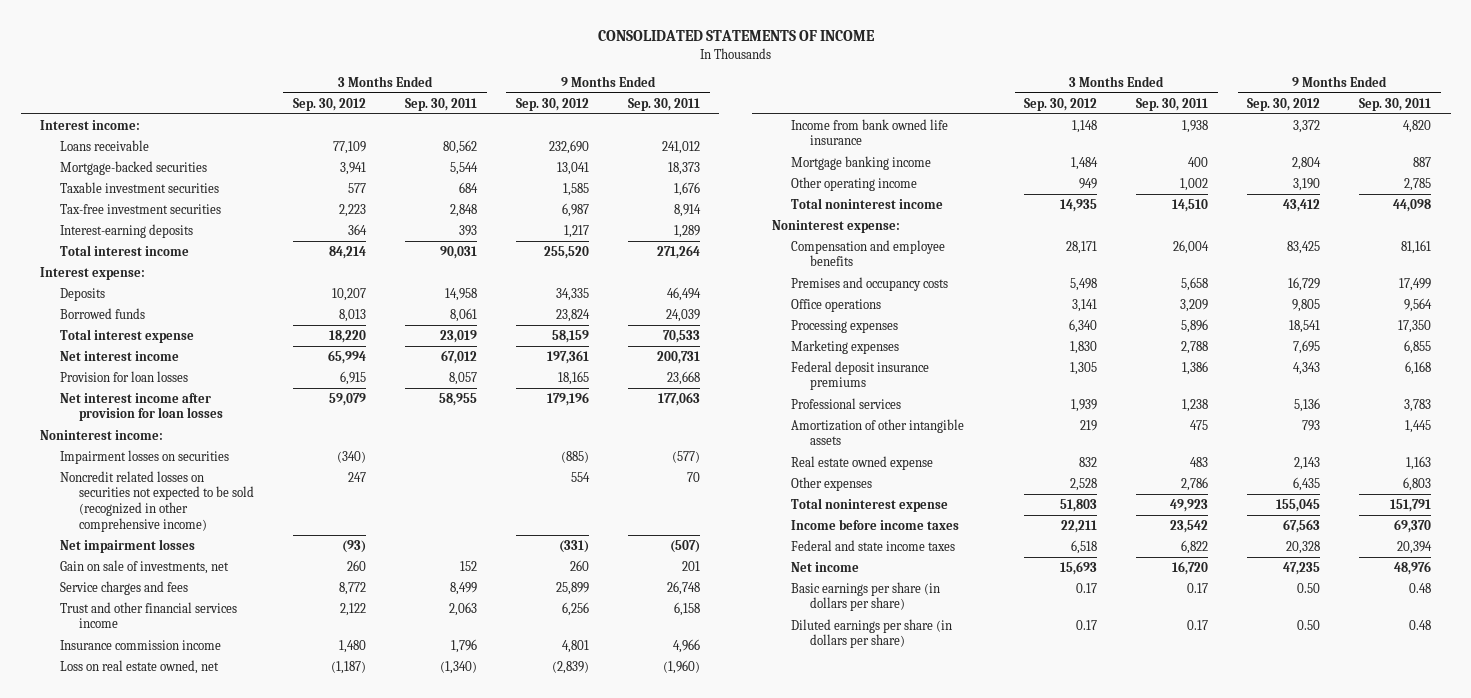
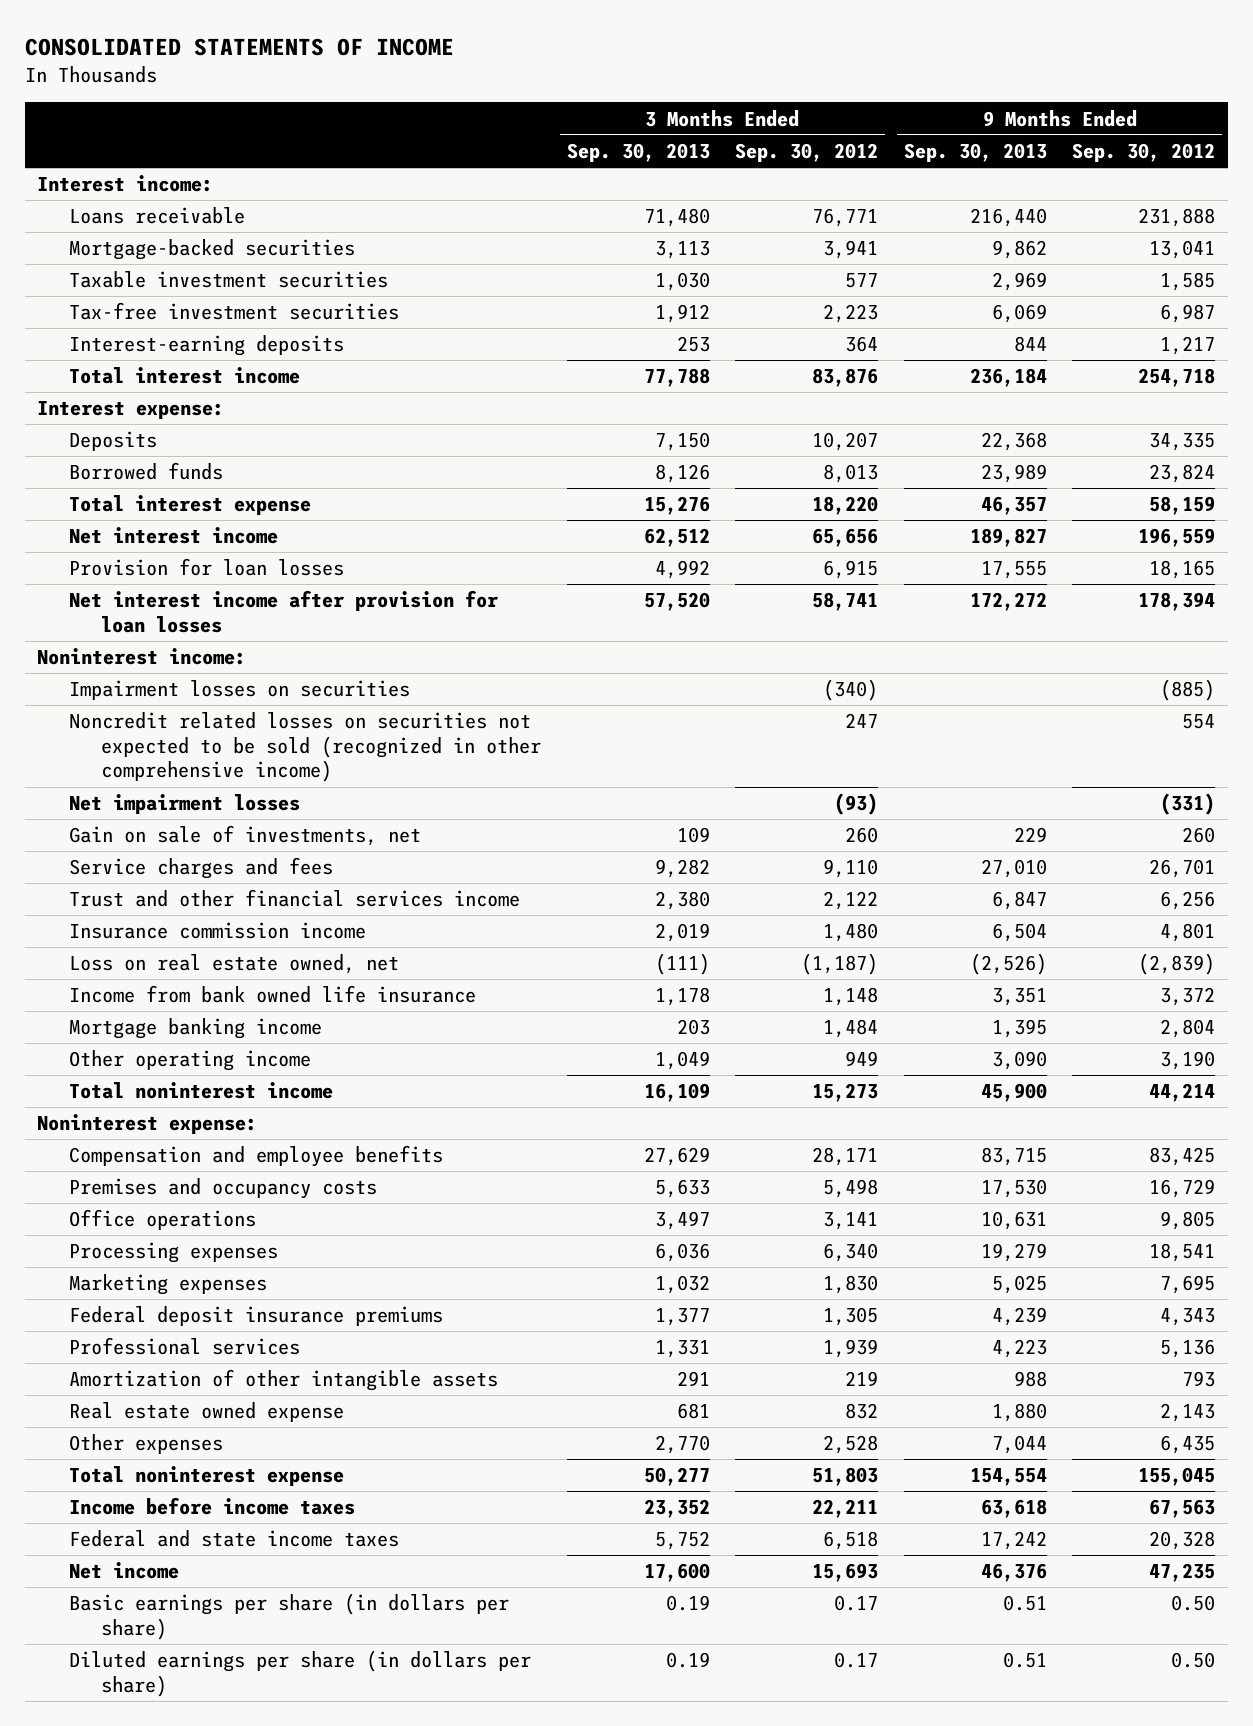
[404,97,477,111] Sep. 30, 2011 -> none
[627,97,700,111] Sep. 30, 2011 -> none
none -> [566,142,710,162] Sep. 30, 2013
none -> [903,142,1047,162] Sep. 30, 2013
[332,140,366,154] 77,109 -> [812,208,879,228] 76,771
[548,139,589,154] 232,690 -> [1138,208,1216,228] 231,888
[328,245,366,259] 84,214 -> [812,368,879,388] 83,876
[543,245,589,259] 255,520 -> [1138,368,1216,388] 254,718
[327,349,366,364] 65,994 -> [812,528,879,548] 65,656
[546,349,589,364] 197,361 -> [1138,528,1216,548] 196,559
[328,392,366,406] 59,079 -> [812,592,879,612] 58,741
[546,391,589,406] 179,196 -> [1138,592,1216,612] 178,394
[338,581,366,595] 8,772 -> [823,859,879,879] 9,110
[555,581,589,595] 25,899 -> [1149,859,1216,879] 26,701
[1060,198,1098,212] 14,935 -> [812,1083,879,1103] 15,273
[1283,198,1321,212] 43,412 -> [1149,1083,1216,1103] 44,214

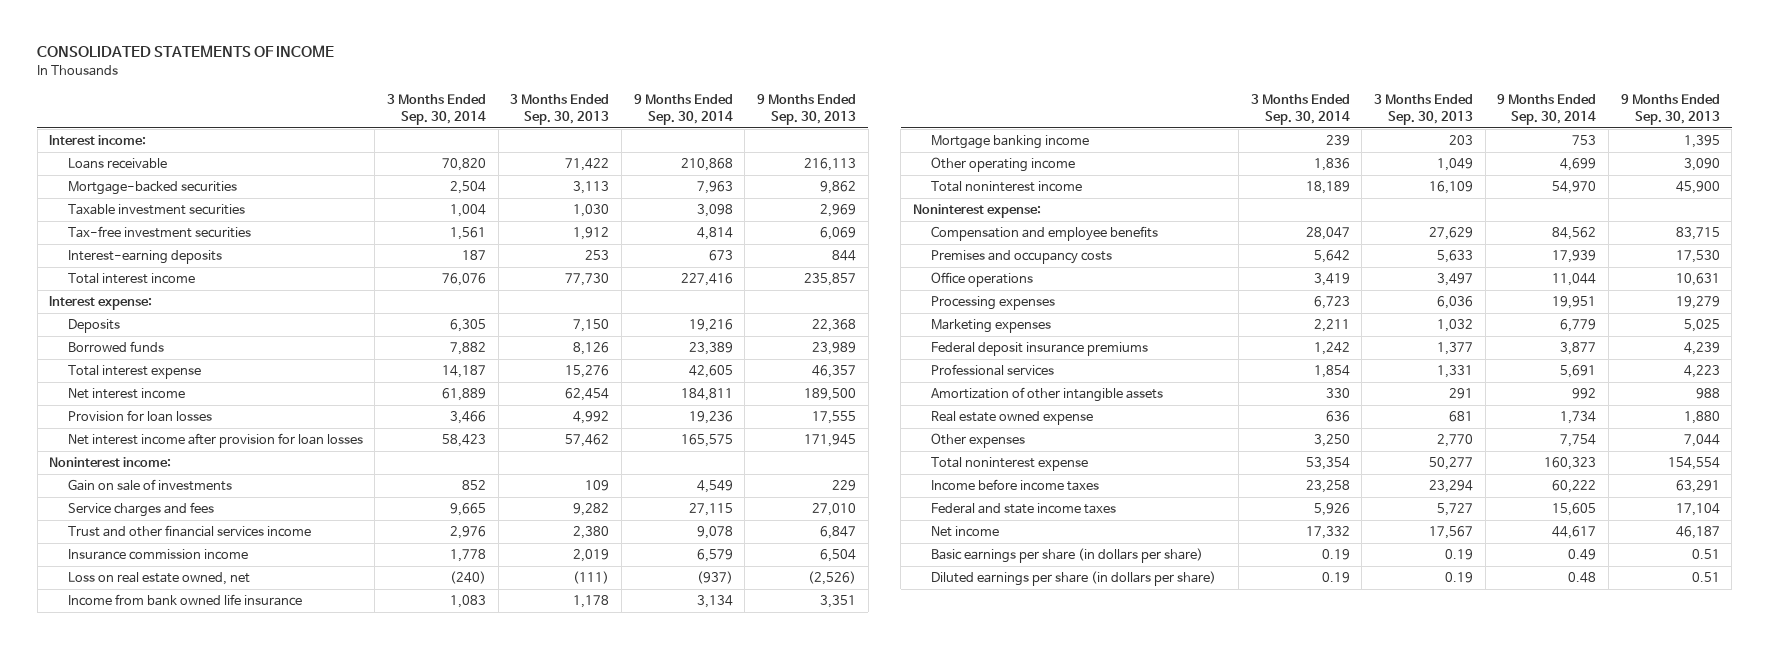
[735,142,879,162] Sep. 30, 2012 -> none
[1072,142,1216,162] Sep. 30, 2012 -> none
none -> [386,94,486,125] 3 Months Ended Sep. 30, 2014
none -> [633,94,733,125] 9 Months Ended Sep. 30, 2014
[643,208,710,228] 71,480 -> [565,158,610,172] 71,422
[969,208,1047,228] 216,440 -> [803,158,856,172] 216,113
[643,368,710,388] 77,788 -> [565,273,610,287] 77,730
[969,368,1047,388] 236,184 -> [803,273,856,287] 235,857
[643,528,710,548] 62,512 -> [565,388,610,402] 62,454
[969,528,1047,548] 189,827 -> [803,388,856,402] 189,500
[643,592,710,612] 57,520 -> [565,434,610,448] 57,462
[969,592,1047,612] 172,272 -> [803,434,856,448] 171,945
[69,680,411,701] Impairment losses on securities -> none
[69,712,542,783] Noncredit related losses on securities not expected to be sold (recognized in other comprehensive income) -> none
[69,794,301,815] Net impairment losses -> none
[69,825,422,847] Gain on sale of investments, net -> [67,479,232,492] Gain on sale of investments
[643,1499,710,1519] 23,352 -> [1429,480,1474,494] 23,294
[980,1499,1047,1519] 63,618 -> [1675,480,1720,494] 63,291
[654,1531,710,1551] 5,752 -> [1437,503,1474,517] 5,727
[980,1531,1047,1551] 17,242 -> [1675,503,1720,517] 17,104
[643,1563,710,1583] 17,600 -> [1429,526,1474,540] 17,567
[980,1563,1047,1583] 46,376 -> [1675,526,1720,540] 46,187

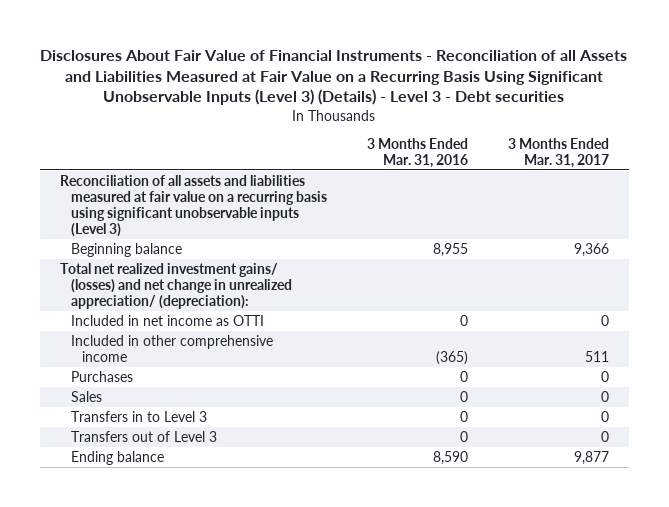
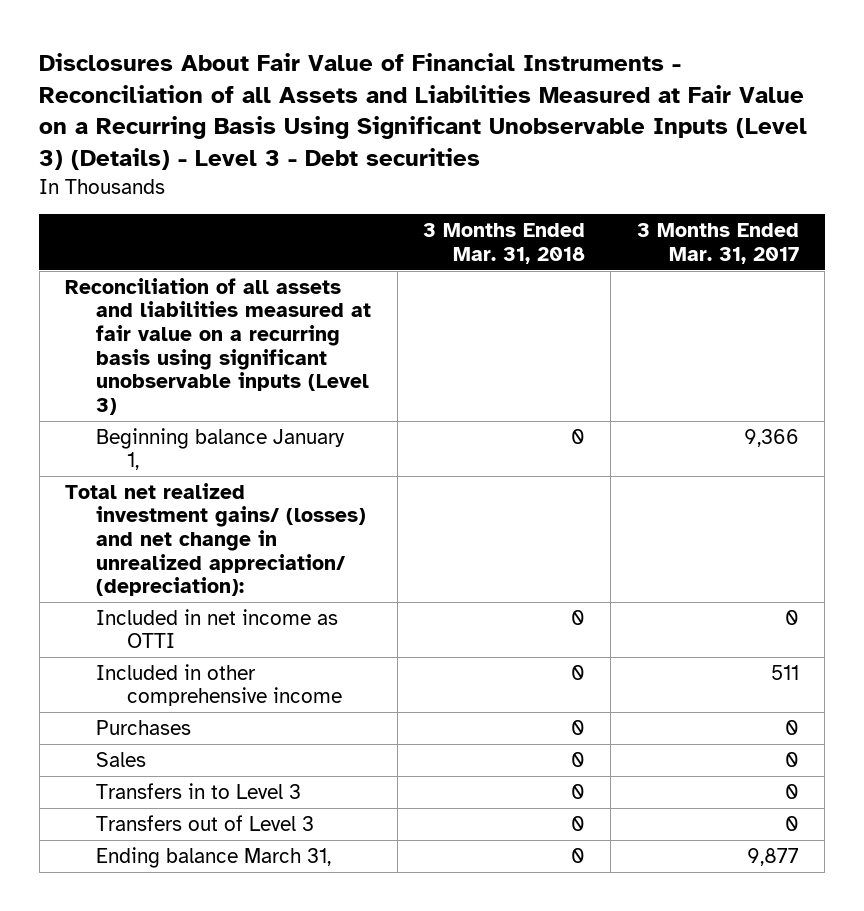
[366,137,468,168] 3 Months Ended Mar. 31, 2016 -> none
none -> [423,223,586,264] 3 Months Ended Mar. 31, 2018
[70,242,182,257] Beginning balance -> [96,427,346,471] Beginning balance January 1,
[70,450,164,465] Ending balance -> [96,846,332,868] Ending balance March 31,

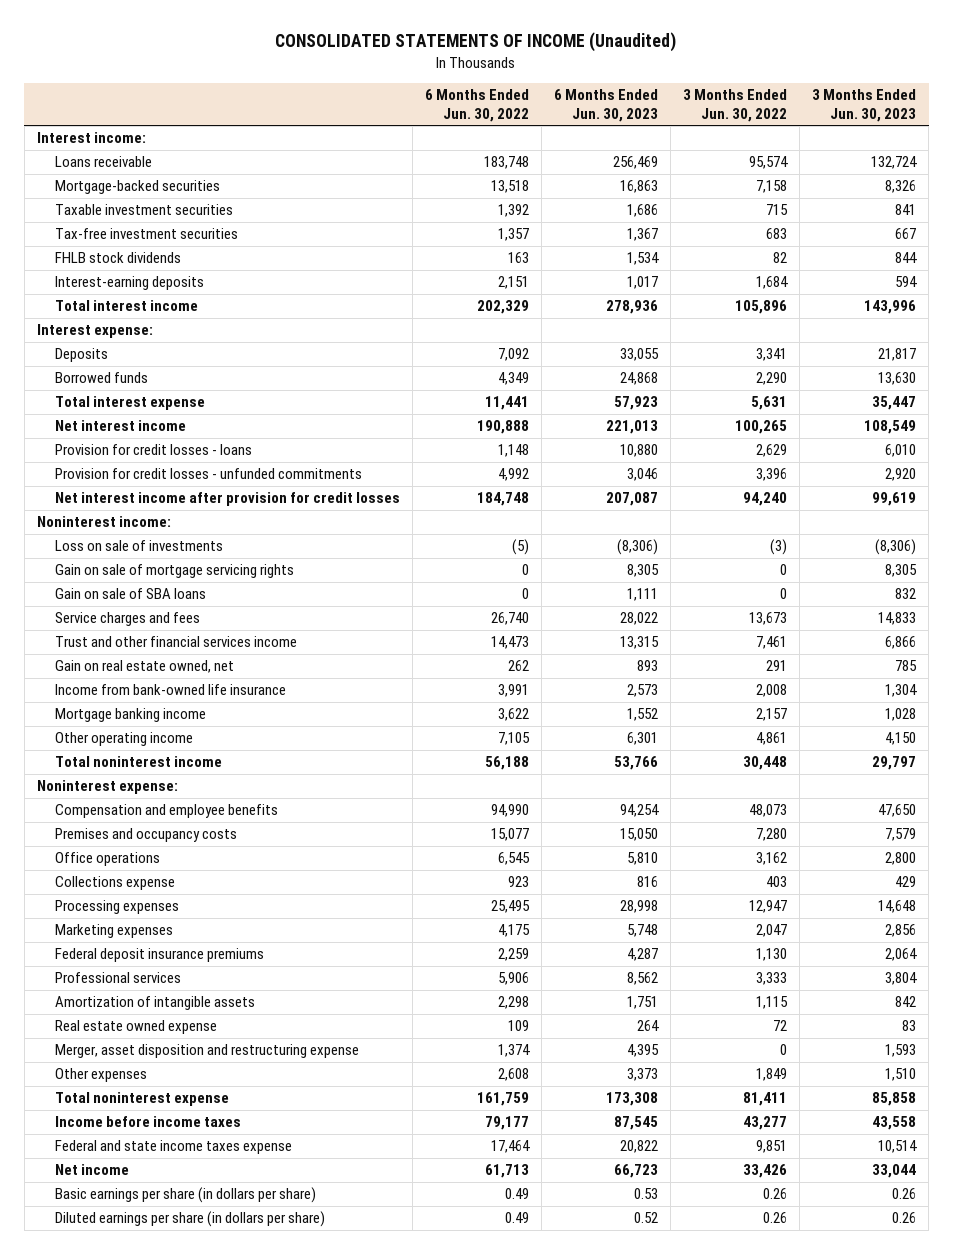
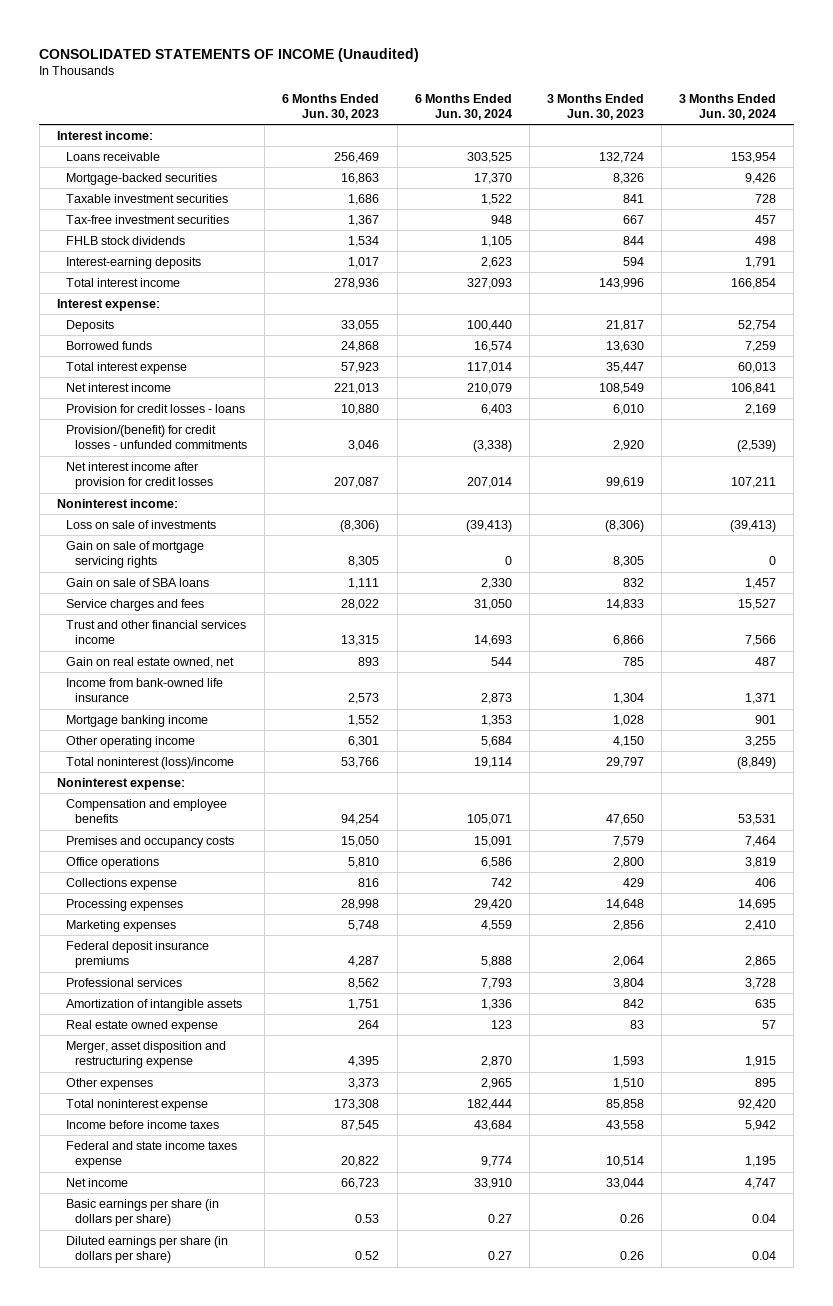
[425,89,530,122] 6 Months Ended Jun. 30, 2022 -> none
[683,89,788,122] 3 Months Ended Jun. 30, 2022 -> none
none -> [414,93,512,120] 6 Months Ended Jun. 30, 2024
none -> [678,93,776,120] 3 Months Ended Jun. 30, 2024
[54,468,362,480] Provision for credit losses - unfunded commitments -> [66,424,248,450] Provision/(benefit) for credit losses - unfunded commitments
[54,756,222,768] Total noninterest income -> [66,756,235,769] Total noninterest (loss)/income

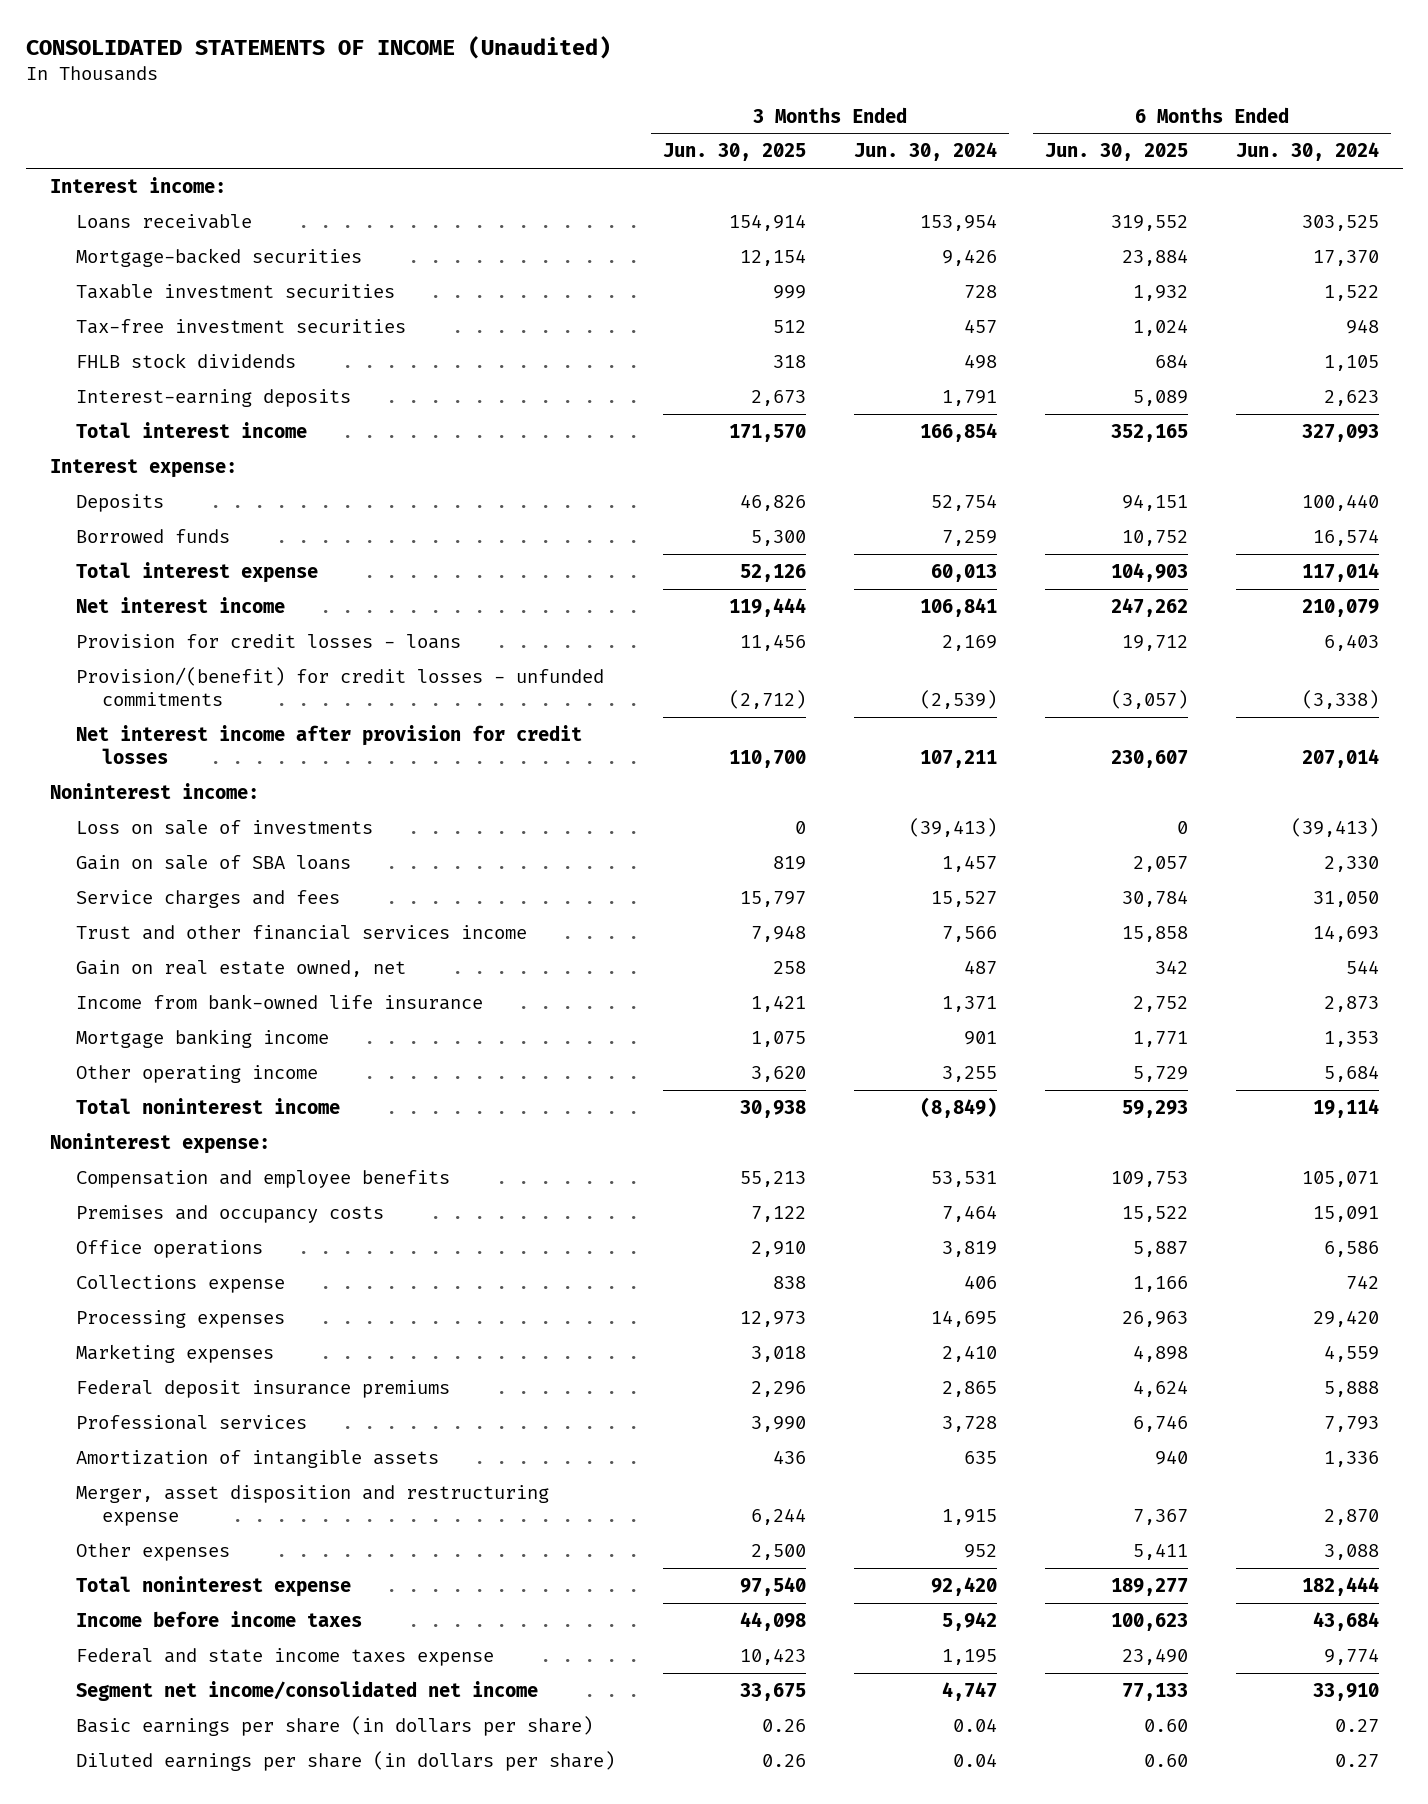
[282,93,380,120] 6 Months Ended Jun. 30, 2023 -> none
[546,93,644,120] 3 Months Ended Jun. 30, 2023 -> none
none -> [662,143,806,162] Jun. 30, 2025
none -> [1044,143,1188,162] Jun. 30, 2025
[66,540,205,569] Gain on sale of mortgage servicing rights -> none
[66,756,235,769] Total noninterest (loss)/income -> [75,1097,340,1114] Total noninterest income
[66,1019,219,1032] Real estate owned expense -> none
[480,1077,512,1089] 2,965 -> [1323,1543,1379,1560] 3,088
[754,1077,776,1087] 895 -> [963,1543,997,1558] 952
[66,1177,129,1187] Net income -> [75,1680,538,1701] Segment net income/consolidated net income

